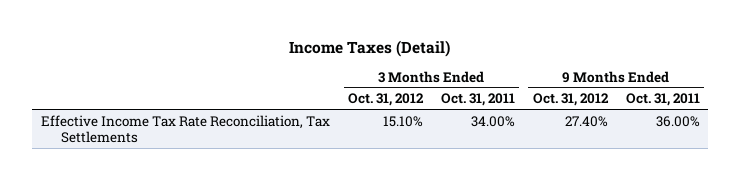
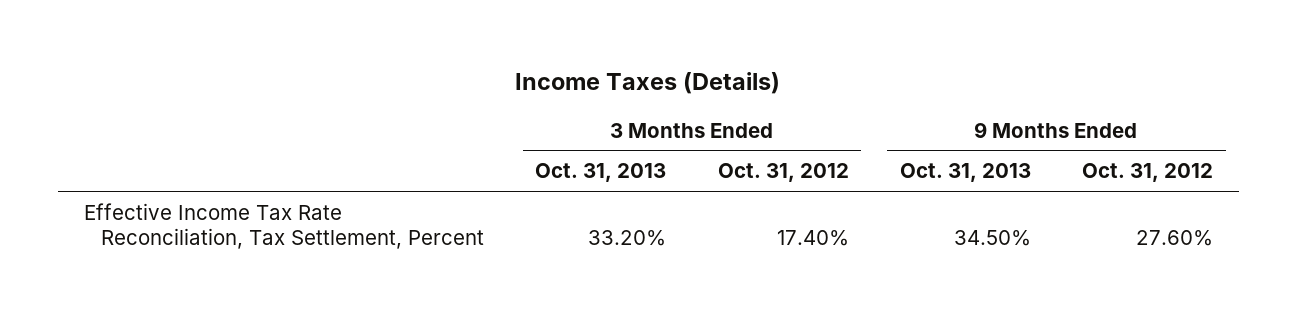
[289,39,451,57] Income Taxes (Detail) -> [515,71,781,94] Income Taxes (Details)
[440,93,515,107] Oct. 31, 2011 -> none
[625,93,700,107] Oct. 31, 2011 -> none
none -> [535,163,667,183] Oct. 31, 2013
none -> [899,163,1031,183] Oct. 31, 2013
[41,114,331,144] Effective Income Tax Rate Reconciliation, Tax Settlements -> [83,202,485,249] Effective Income Tax Rate Reconciliation, Tax Settlement, Percent
[382,115,423,127] 15.10% -> [776,229,849,246] 17.40%
[564,115,608,127] 27.40% -> [1135,229,1213,246] 27.60%

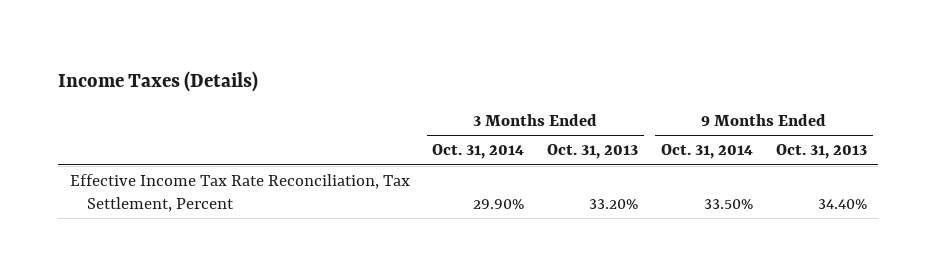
[717,163,849,183] Oct. 31, 2012 -> none
[1081,163,1213,183] Oct. 31, 2012 -> none
none -> [432,144,525,160] Oct. 31, 2014
none -> [661,144,754,160] Oct. 31, 2014
[953,229,1031,246] 34.50% -> [817,198,867,209] 34.40%

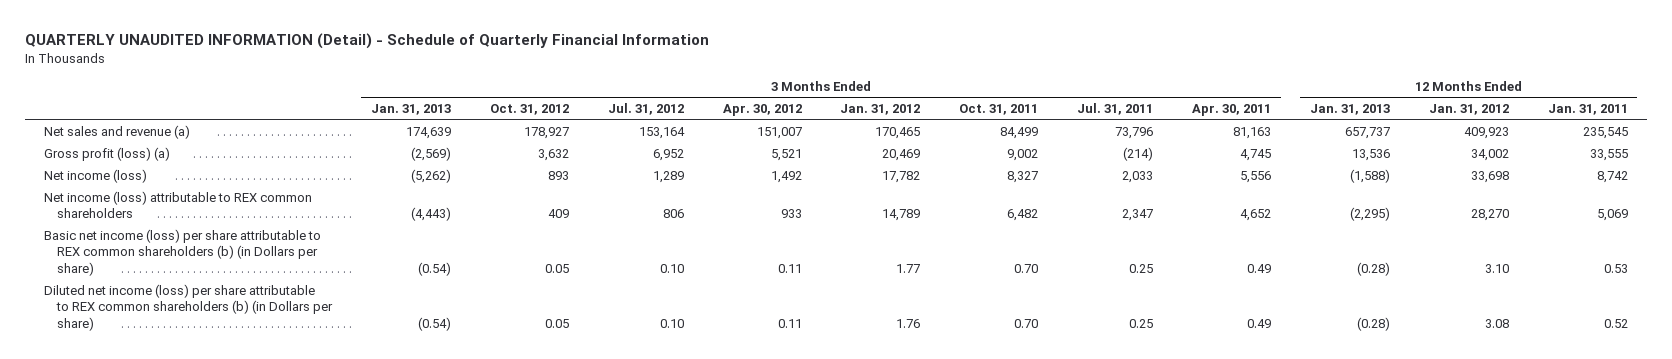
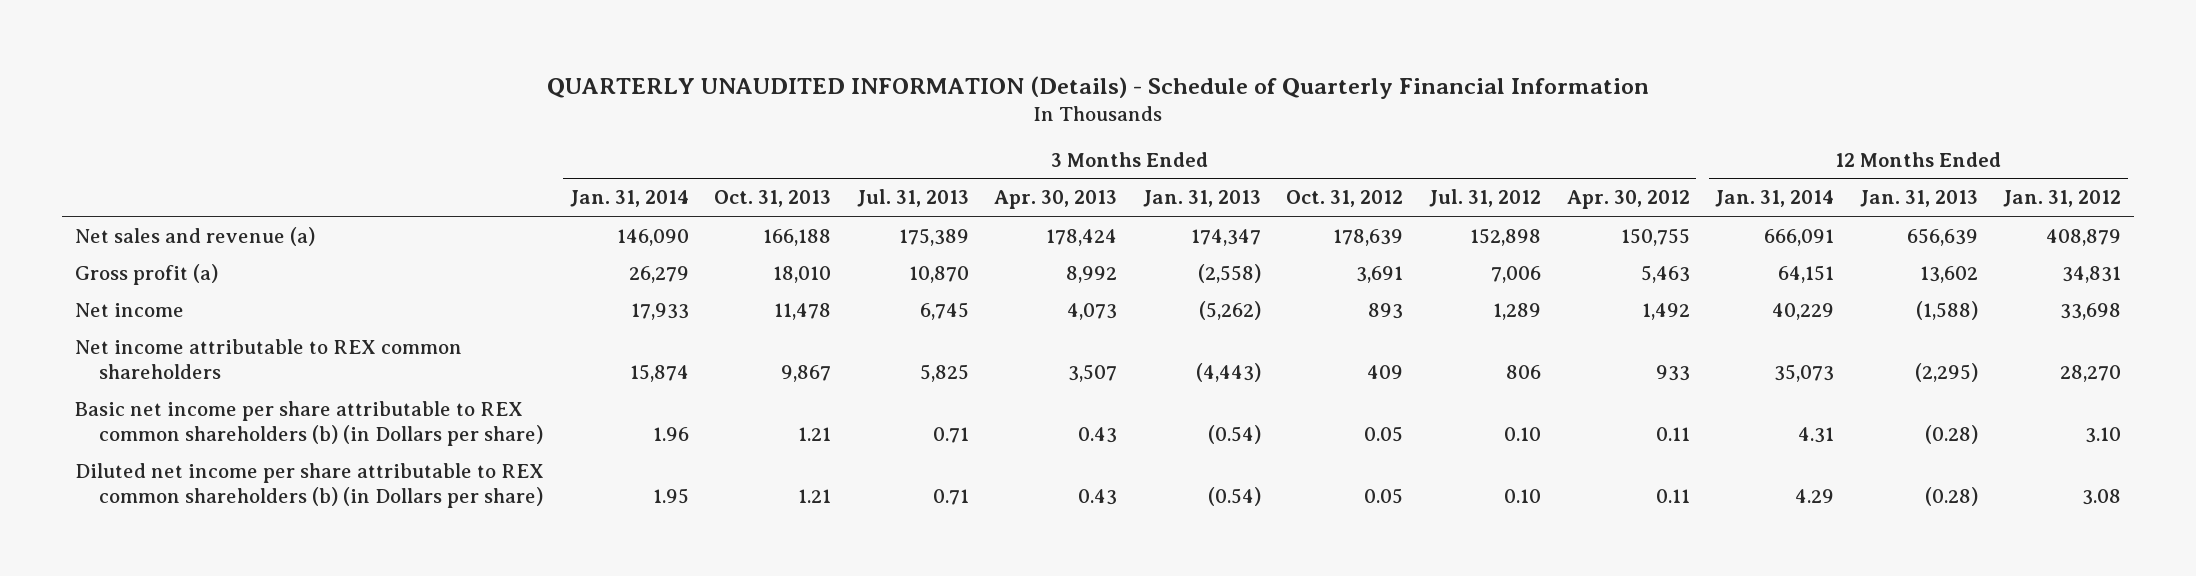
[24,32,709,49] QUARTERLY UNAUDITED INFORMATION (Detail) - Schedule of Quarterly Financial Information -> [547,75,1650,99] QUARTERLY UNAUDITED INFORMATION (Details) - Schedule of Quarterly Financial Information
[840,103,921,115] Jan. 31, 2012 -> none
[959,103,1039,115] Oct. 31, 2011 -> none
[1077,102,1154,115] Jul. 31, 2011 -> none
[1192,103,1272,116] Apr. 30, 2011 -> none
[1547,103,1628,115] Jan. 31, 2011 -> none
none -> [569,190,689,208] Jan. 31, 2014
none -> [714,190,832,208] Oct. 31, 2013
none -> [856,189,969,208] Jul. 31, 2013
none -> [994,190,1118,210] Apr. 30, 2013
none -> [1715,190,1835,208] Jan. 31, 2014
[406,126,452,139] 174,639 -> [1190,228,1261,246] 174,347
[523,126,569,139] 178,927 -> [1333,228,1404,246] 178,639
[638,126,685,139] 153,164 -> [1470,227,1542,246] 152,898
[756,126,802,139] 151,007 -> [1620,227,1690,246] 150,755
[1344,126,1390,139] 657,737 -> [1906,227,1978,246] 656,639
[1463,126,1509,139] 409,923 -> [2046,228,2122,246] 408,879
[43,146,170,161] Gross profit (loss) (a) -> [75,263,219,285] Gross profit (a)
[411,146,452,161] (2,569) -> [1197,263,1261,283] (2,558)
[537,148,569,161] 3,632 -> [1356,265,1404,283] 3,691
[652,148,684,161] 6,952 -> [1491,265,1542,283] 7,006
[770,148,802,161] 5,521 -> [1640,264,1690,283] 5,463
[1351,148,1390,161] 13,536 -> [1919,265,1978,283] 13,602
[1470,148,1509,161] 34,002 -> [2062,265,2122,283] 34,831
[43,168,147,183] Net income (loss) -> [75,302,185,317] Net income
[43,190,312,219] Net income (loss) attributable to REX common shareholders -> [75,338,463,379] Net income attributable to REX common shareholders
[43,228,321,276] Basic net income (loss) per share attributable to REX common shareholders (b) (in Dollars per share) -> [75,400,543,446] Basic net income per share attributable to REX common shareholders (b) (in Dollars per share)
[43,283,334,331] Diluted net income (loss) per share attributable to REX common shareholders (b) (in Dollars per share) -> [75,462,545,508] Diluted net income per share attributable to REX common shareholders (b) (in Dollars per share)

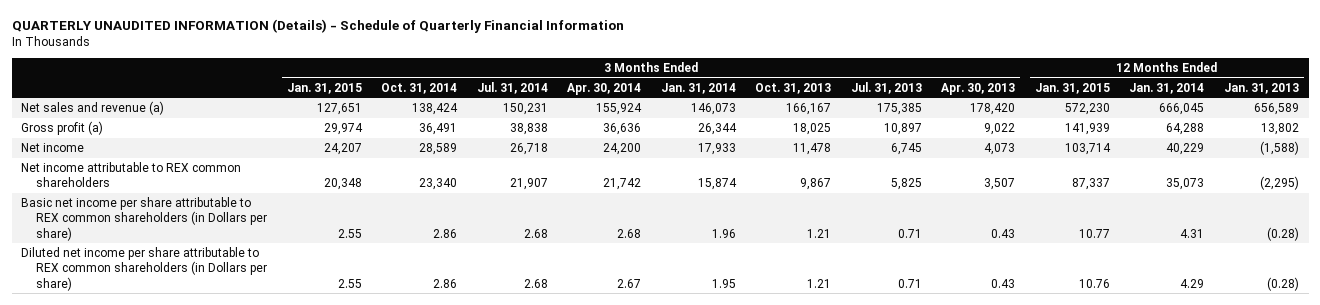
[1142,190,1261,208] Jan. 31, 2013 -> none
[1286,190,1404,208] Oct. 31, 2012 -> none
[1429,189,1542,208] Jul. 31, 2012 -> none
[1566,190,1690,210] Apr. 30, 2012 -> none
[2003,190,2122,208] Jan. 31, 2012 -> none
none -> [286,82,362,94] Jan. 31, 2015
none -> [381,82,458,94] Oct. 31, 2014
none -> [476,81,548,94] Jul. 31, 2014
none -> [567,82,642,95] Apr. 30, 2014
none -> [1034,82,1110,94] Jan. 31, 2015
[616,228,689,246] 146,090 -> [690,103,736,116] 146,073
[763,228,832,246] 166,188 -> [786,103,832,116] 166,167
[898,227,969,246] 175,389 -> [876,103,922,116] 175,385
[1046,228,1118,246] 178,424 -> [970,103,1016,116] 178,420
[1764,228,1835,246] 666,091 -> [1159,103,1205,116] 666,045
[1906,227,1978,246] 656,639 -> [1253,103,1299,116] 656,589
[628,265,689,283] 26,279 -> [697,123,737,136] 26,344
[773,265,832,283] 18,010 -> [793,123,832,136] 18,025
[908,265,969,283] 10,870 -> [883,123,922,136] 10,897
[1066,265,1118,283] 8,992 -> [984,123,1016,136] 9,022
[1778,264,1835,283] 64,151 -> [1166,123,1205,136] 64,288
[1919,265,1978,283] 13,602 -> [1260,123,1299,136] 13,802
[75,400,543,446] Basic net income per share attributable to REX common shareholders (b) (in Dollars per share) -> [21,197,267,241] Basic net income per share attributable to REX common shareholders (in Dollars per share)
[75,462,545,508] Diluted net income per share attributable to REX common shareholders (b) (in Dollars per share) -> [21,247,267,291] Diluted net income per share attributable to REX common shareholders (in Dollars per share)

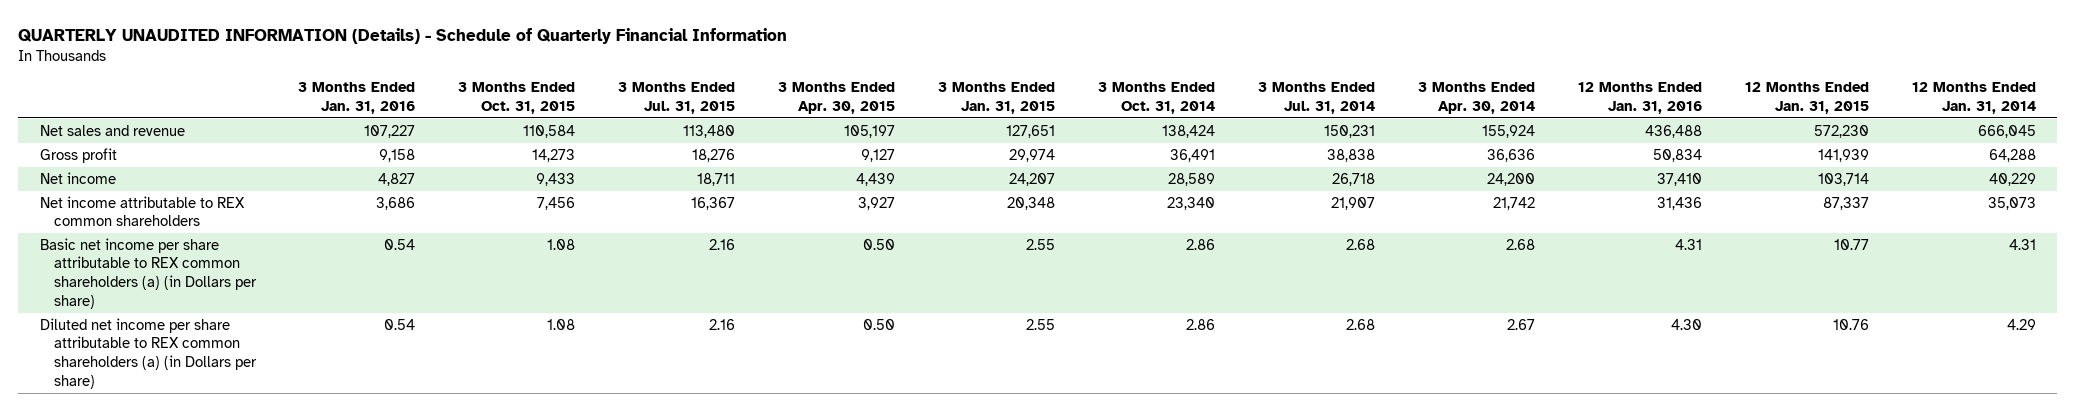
[660,82,736,94] Jan. 31, 2014 -> none
[755,82,832,94] Oct. 31, 2013 -> none
[850,81,922,94] Jul. 31, 2013 -> none
[941,82,1016,95] Apr. 30, 2013 -> none
[1223,82,1299,94] Jan. 31, 2013 -> none
none -> [298,82,416,114] 3 Months Ended Jan. 31, 2016
none -> [458,82,576,114] 3 Months Ended Oct. 31, 2015
none -> [618,82,736,114] 3 Months Ended Jul. 31, 2015
none -> [778,82,896,114] 3 Months Ended Apr. 30, 2015
none -> [1578,82,1703,114] 12 Months Ended Jan. 31, 2016
[21,101,165,116] Net sales and revenue (a) -> [39,124,185,136] Net sales and revenue
[21,121,104,136] Gross profit (a) -> [39,147,117,163] Gross profit
[21,197,267,241] Basic net income per share attributable to REX common shareholders (in Dollars per share) -> [39,237,257,309] Basic net income per share attributable to REX common shareholders (a) (in Dollars per share)
[21,247,267,291] Diluted net income per share attributable to REX common shareholders (in Dollars per share) -> [39,317,257,389] Diluted net income per share attributable to REX common shareholders (a) (in Dollars per share)

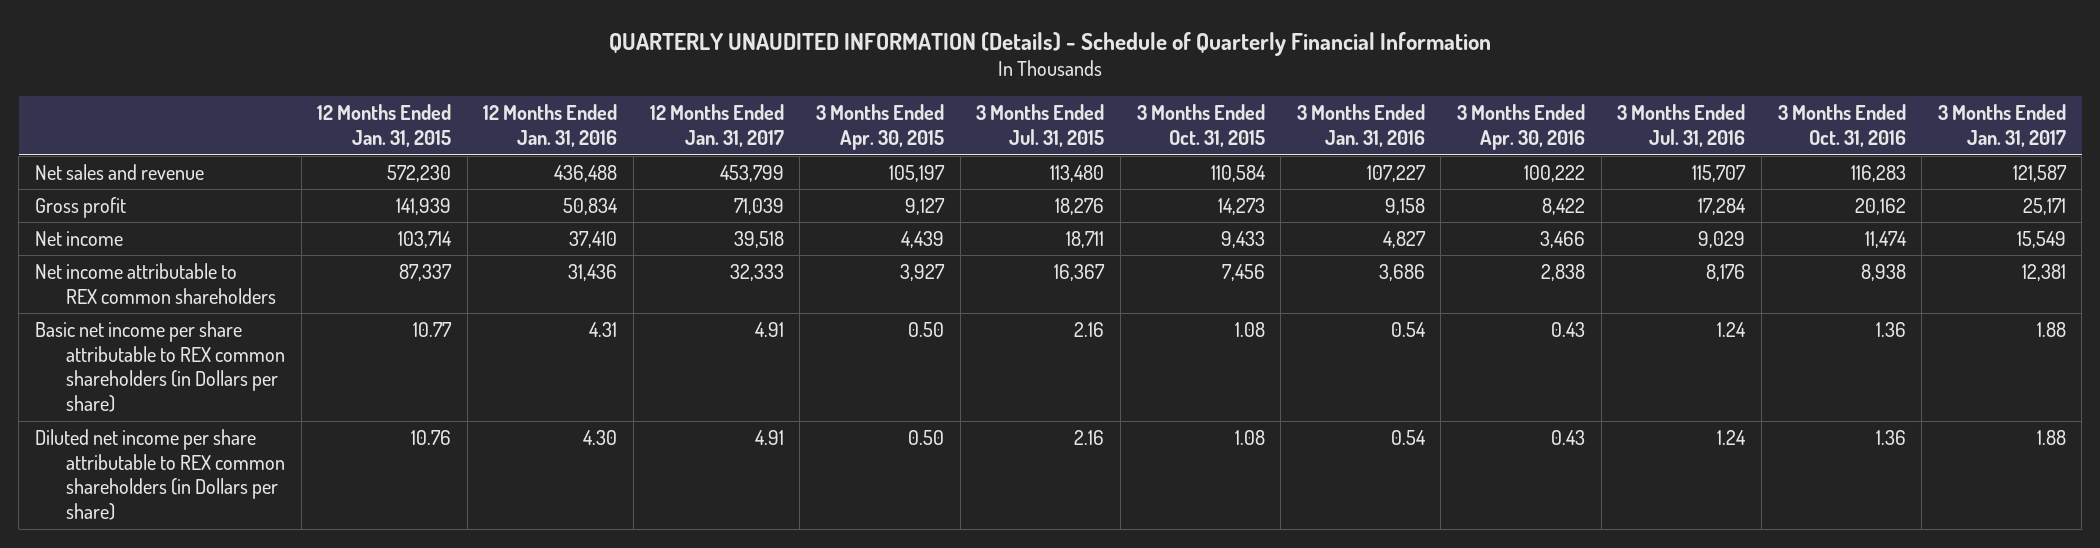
[938,82,1056,114] 3 Months Ended Jan. 31, 2015 -> none
[1098,82,1216,114] 3 Months Ended Oct. 31, 2014 -> none
[1258,82,1376,114] 3 Months Ended Jul. 31, 2014 -> none
[1418,82,1536,114] 3 Months Ended Apr. 30, 2014 -> none
[1911,82,2036,114] 12 Months Ended Jan. 31, 2014 -> none
none -> [649,104,784,148] 12 Months Ended Jan. 31, 2017
none -> [1457,104,1586,151] 3 Months Ended Apr. 30, 2016
none -> [1617,104,1746,148] 3 Months Ended Jul. 31, 2016
none -> [1777,104,1906,148] 3 Months Ended Oct. 31, 2016
none -> [1937,104,2066,148] 3 Months Ended Jan. 31, 2017
[39,237,257,309] Basic net income per share attributable to REX common shareholders (a) (in Dollars per share) -> [34,320,285,413] Basic net income per share attributable to REX common shareholders (in Dollars per share)
[39,317,257,389] Diluted net income per share attributable to REX common shareholders (a) (in Dollars per share) -> [34,428,285,521] Diluted net income per share attributable to REX common shareholders (in Dollars per share)

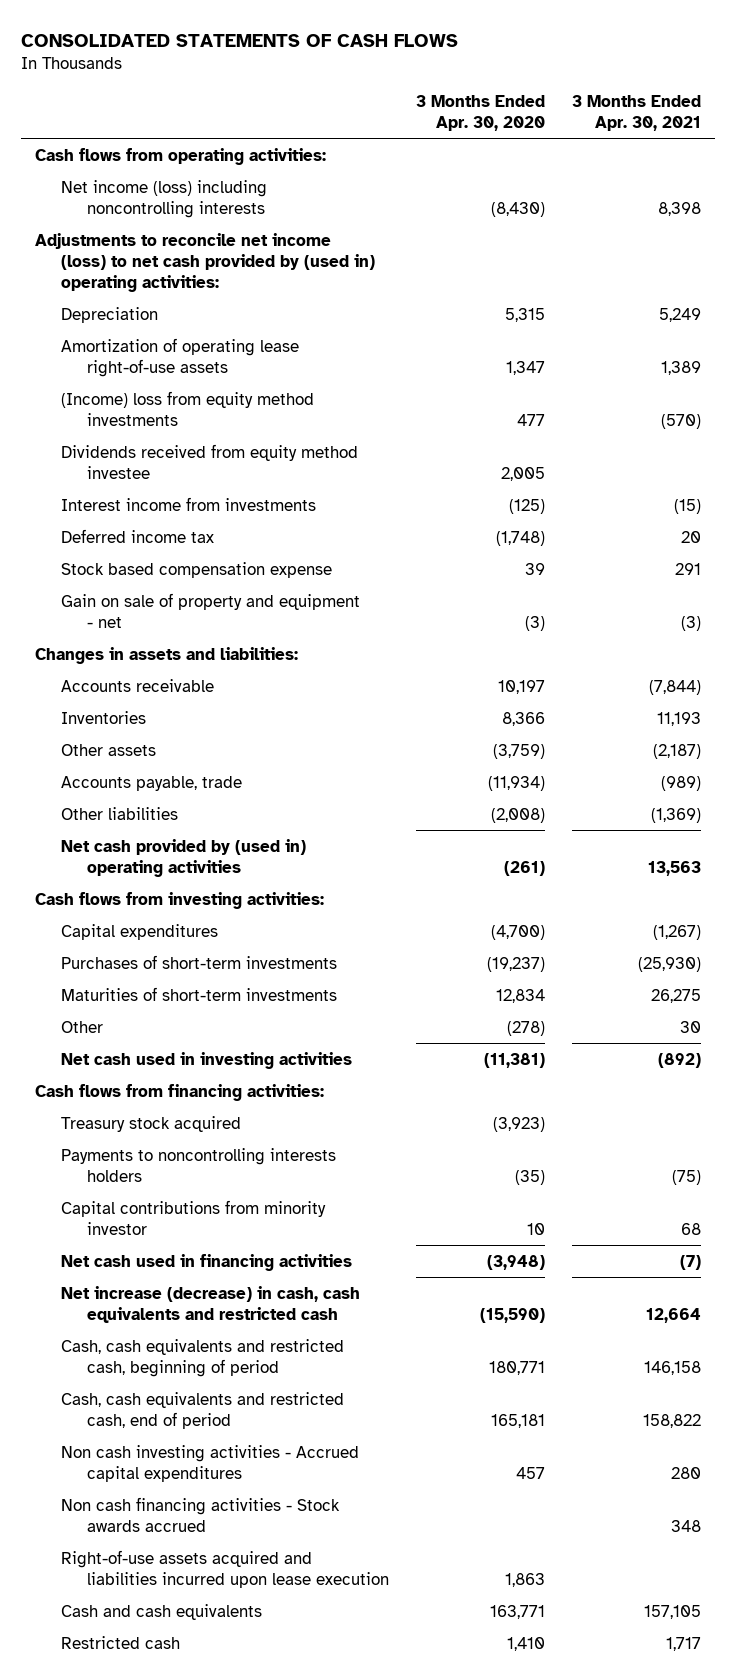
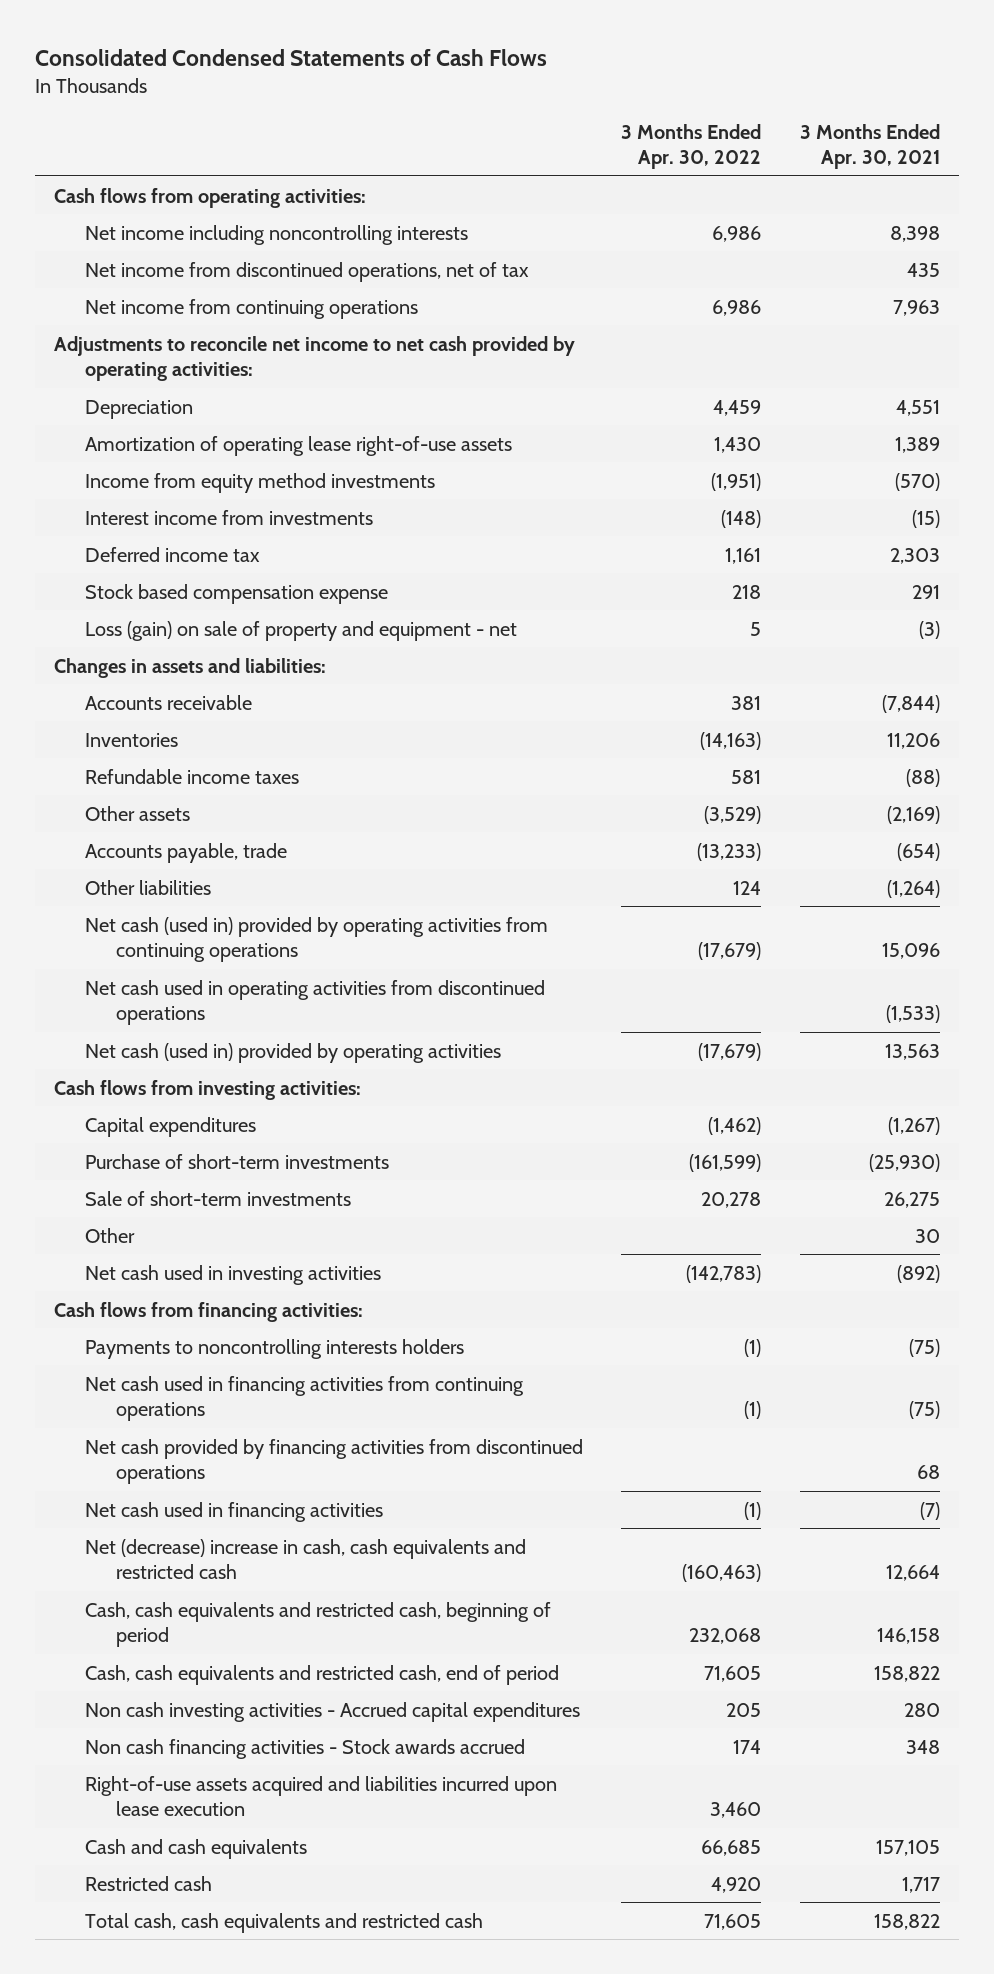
[21,33,459,47] CONSOLIDATED STATEMENTS OF CASH FLOWS -> [34,48,547,66] Consolidated Condensed Statements of Cash Flows
[415,94,545,131] 3 Months Ended Apr. 30, 2020 -> none
none -> [621,123,762,170] 3 Months Ended Apr. 30, 2022
[60,179,267,218] Net income (loss) including noncontrolling interests -> [84,224,468,245] Net income including noncontrolling interests
none -> [84,261,529,282] Net income from discontinued operations, net of tax
none -> [84,298,418,319] Net income from continuing operations
[34,232,375,292] Adjustments to reconcile net income (loss) to net cash provided by (used in) operating activities: -> [53,335,575,382] Adjustments to reconcile net income to net cash provided by operating activities:
[659,307,702,322] 5,249 -> [896,399,941,416] 4,551
[60,443,358,479] Dividends received from equity method investee -> none
[60,390,314,426] (Income) loss from equity method investments -> [84,472,435,493] Income from equity method investments
[681,530,702,543] 20 -> [890,547,941,564] 2,303
[60,592,360,628] Gain on sale of property and equipment - net -> [84,620,517,641] Loss (gain) on sale of property and equipment - net
[657,711,702,726] 11,193 -> [887,732,941,749] 11,206
none -> [84,768,299,784] Refundable income taxes
[653,743,702,759] (2,187) -> [887,805,941,824] (2,169)
[661,775,702,791] (989) -> [897,842,941,861] (654)
[651,807,702,823] (1,369) -> [887,879,941,898] (1,264)
none -> [84,916,548,963] Net cash (used in) provided by operating activities from continuing operations
none -> [84,979,545,1026] Net cash used in operating activities from discontinued operations
[60,838,306,877] Net cash provided by (used in) operating activities -> [84,1042,501,1063] Net cash (used in) provided by operating activities
[60,954,337,969] Purchases of short-term investments -> [84,1153,389,1169] Purchase of short-term investments
[60,986,337,1001] Maturities of short-term investments -> [84,1190,351,1206] Sale of short-term investments
[60,1115,241,1132] Treasury stock acquired -> none
[60,1199,326,1235] Capital contributions from minority investor -> none
none -> [84,1375,524,1422] Net cash used in financing activities from continuing operations
none -> [84,1438,583,1485] Net cash provided by financing activities from discontinued operations
[60,1285,360,1323] Net increase (decrease) in cash, cash equivalents and restricted cash -> [84,1538,526,1580] Net (decrease) increase in cash, cash equivalents and restricted cash
none -> [84,1912,483,1933] Total cash, cash equivalents and restricted cash

